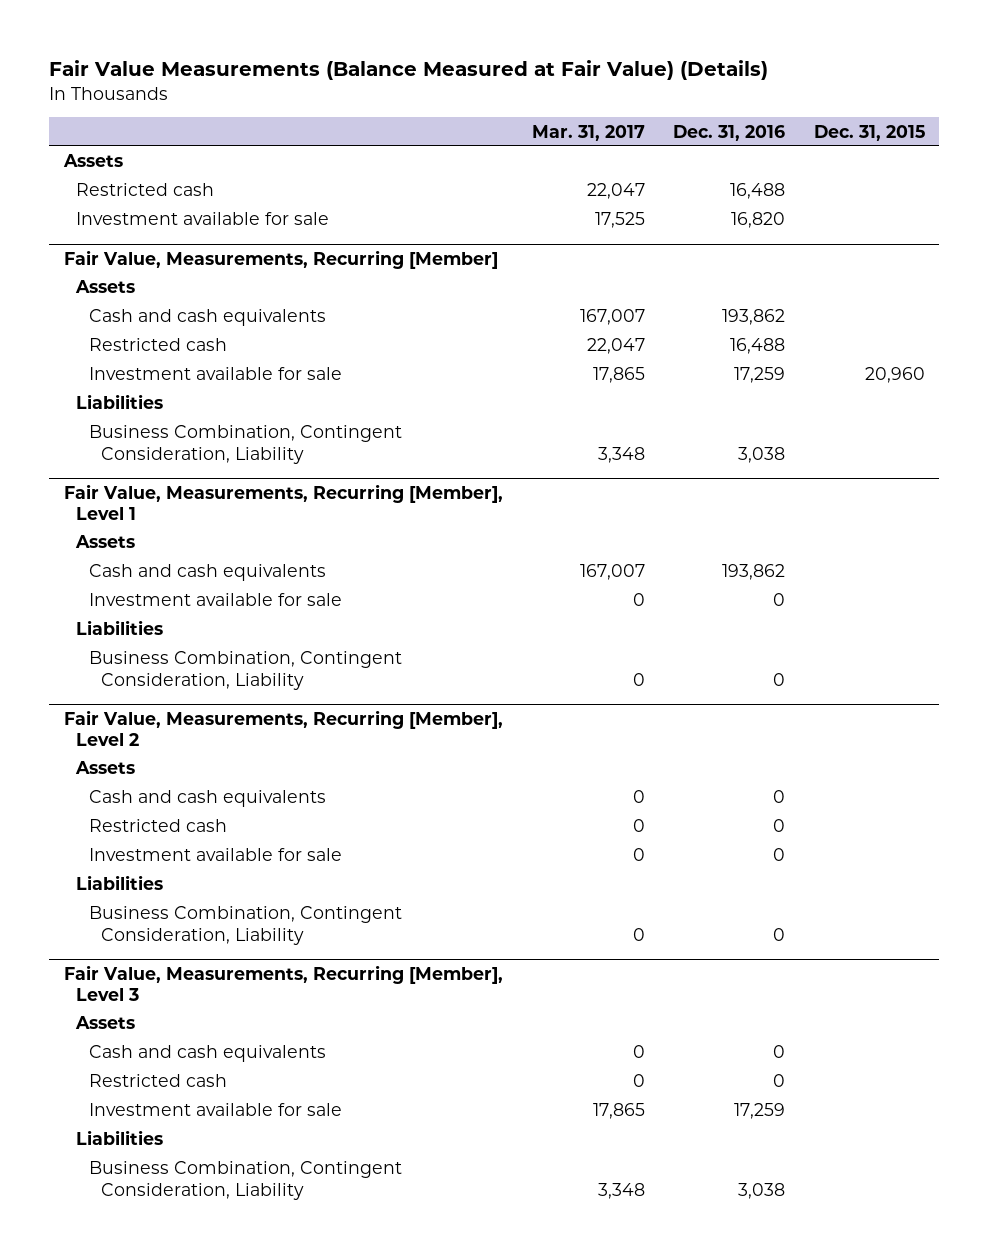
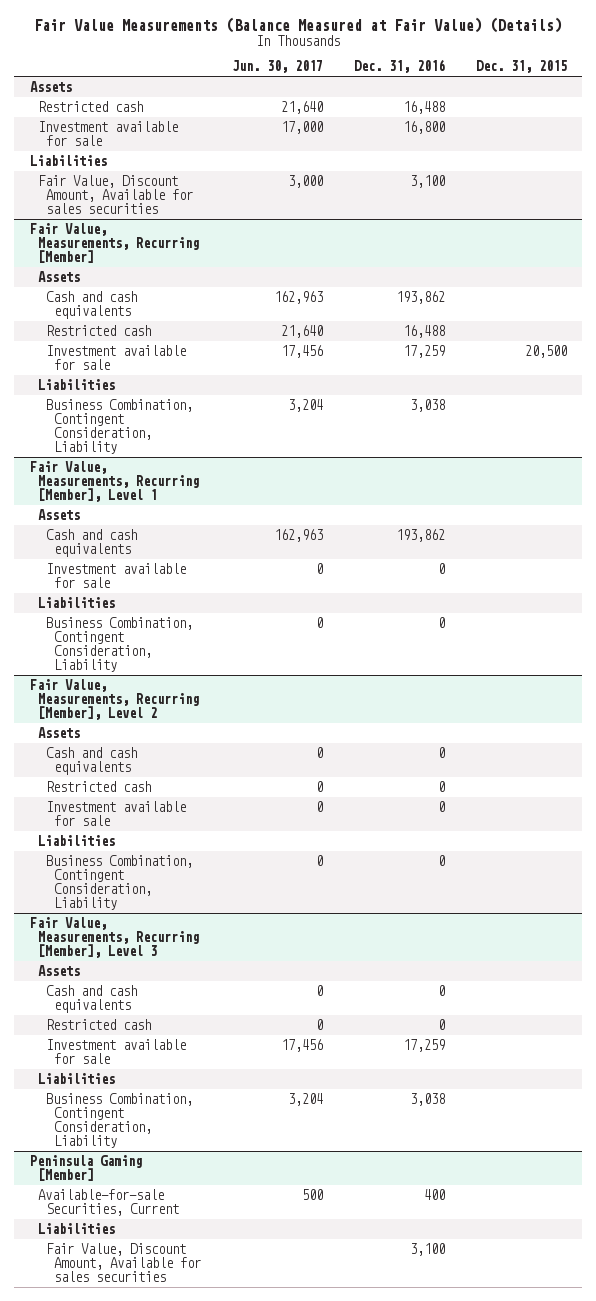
[531,124,645,141] Mar. 31, 2017 -> none
none -> [231,60,323,74] Jun. 30, 2017
[731,212,786,229] 16,820 -> [402,120,445,134] 16,800
none -> [29,154,107,166] Liabilities
none -> [37,174,193,214] Fair Value, Discount Amount, Available for sales securities
[864,367,925,384] 20,960 -> [524,344,567,358] 20,500
none -> [29,1154,142,1181] Peninsula Gaming [Member]
none -> [37,1188,179,1216] Available-for-sale Securities, Current
none -> [37,1222,115,1234] Liabilities
none -> [45,1242,201,1282] Fair Value, Discount Amount, Available for sales securities

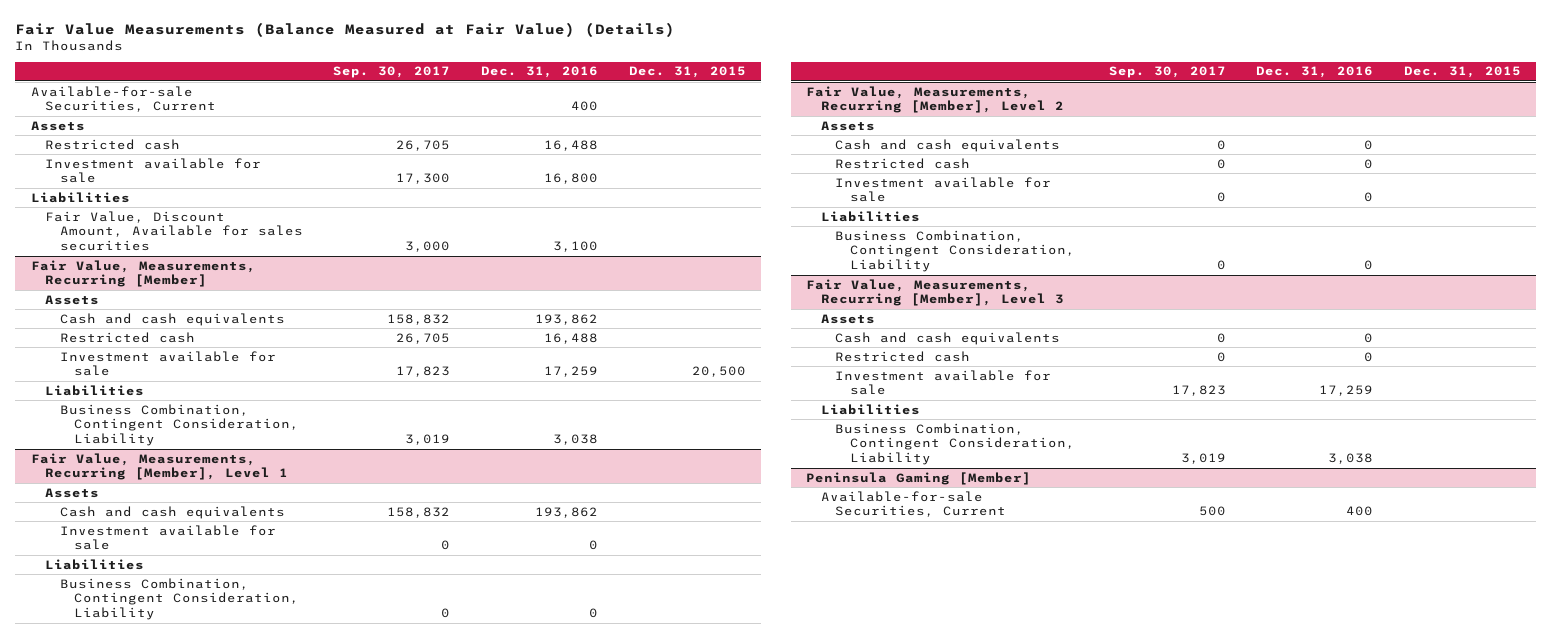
[231,60,323,74] Jun. 30, 2017 -> none
none -> [333,66,451,79] Sep. 30, 2017
none -> [30,85,217,113] Available-for-sale Securities, Current
[37,1222,115,1234] Liabilities -> none
[45,1242,201,1282] Fair Value, Discount Amount, Available for sales securities -> none

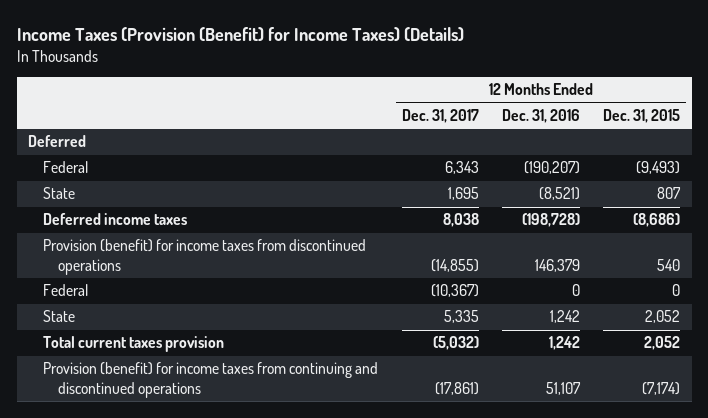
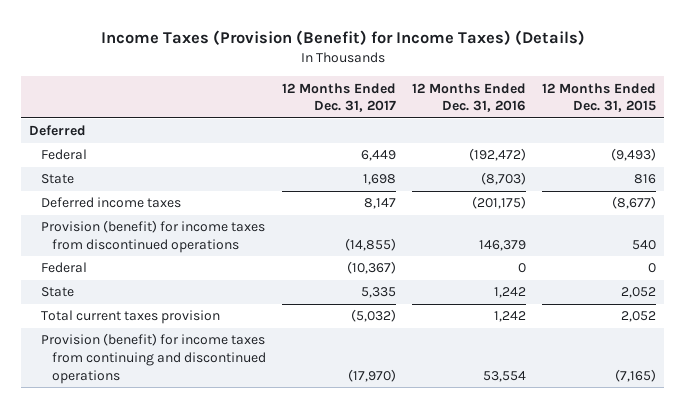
[444,161,479,175] 6,343 -> [361,150,397,162] 6,449
[523,161,580,175] (190,207) -> [469,148,527,162] (192,472)
[447,187,479,201] 1,695 -> [363,174,397,186] 1,698
[538,187,580,201] (8,521) -> [481,172,527,186] (8,703)
[656,187,681,200] 807 -> [634,174,657,185] 816
[442,213,479,228] 8,038 -> [364,198,397,210] 8,147
[521,213,580,228] (198,728) -> [472,196,527,210] (201,175)
[632,213,680,228] (8,686) -> [612,196,657,210] (8,677)
[434,381,479,395] (17,861) -> [348,369,397,383] (17,970)
[545,381,581,395] 51,107 -> [483,371,527,383] 53,554
[641,381,680,395] (7,174) -> [615,369,657,383] (7,165)

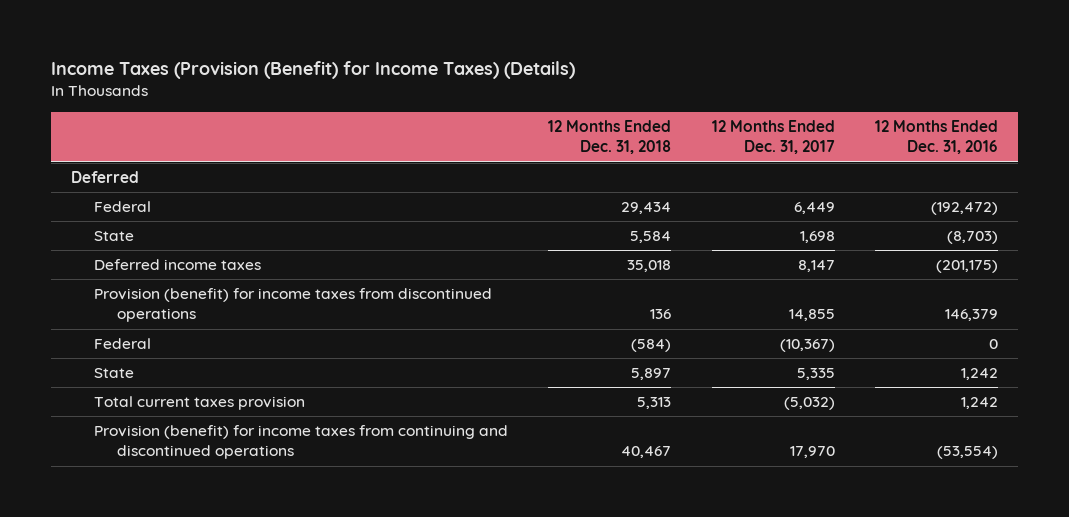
[542,82,657,113] 12 Months Ended Dec. 31, 2015 -> none
none -> [548,120,672,155] 12 Months Ended Dec. 31, 2018
[345,238,397,252] (14,855) -> [788,309,835,322] 14,855
[348,369,397,383] (17,970) -> [789,446,835,459] 17,970
[483,371,527,383] 53,554 -> [936,446,998,460] (53,554)

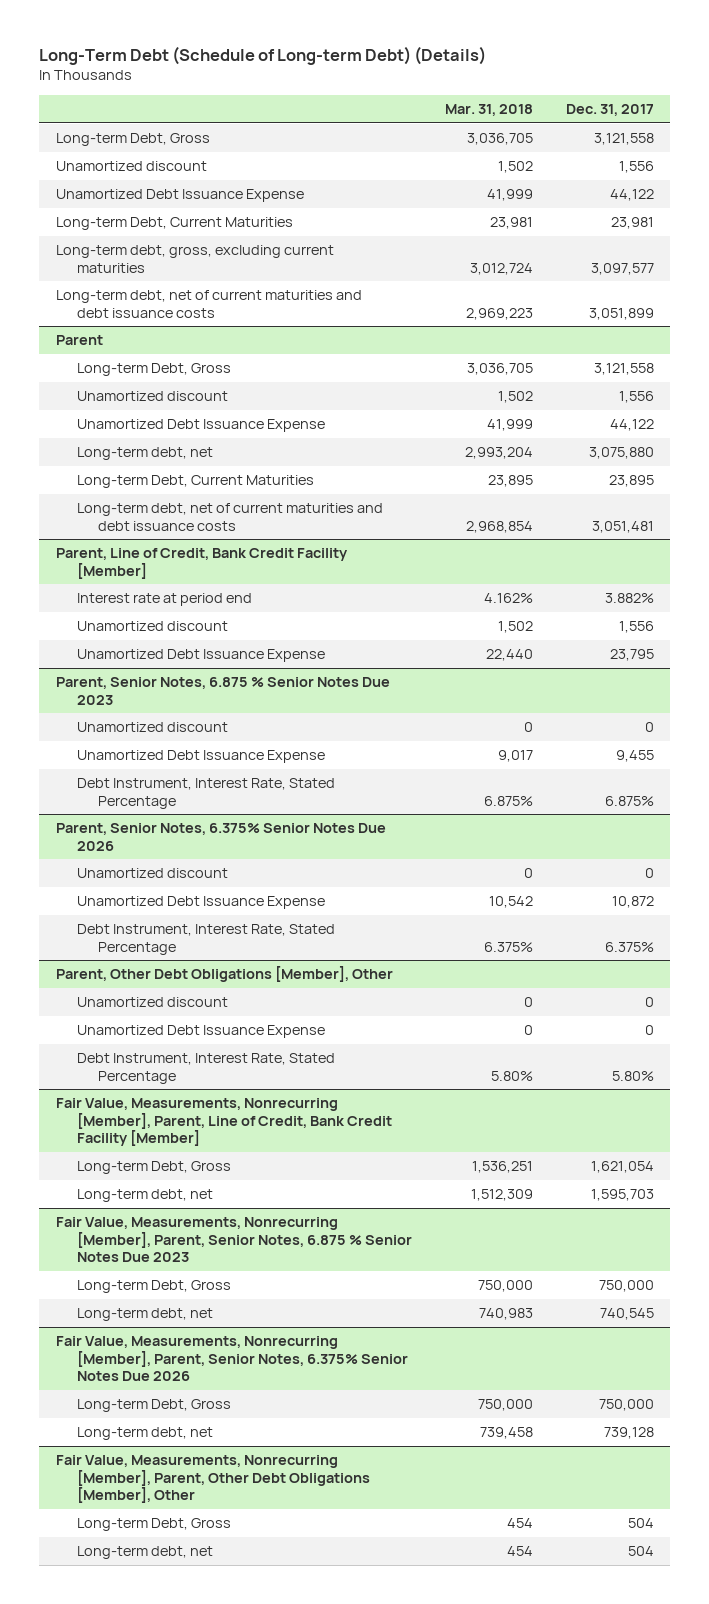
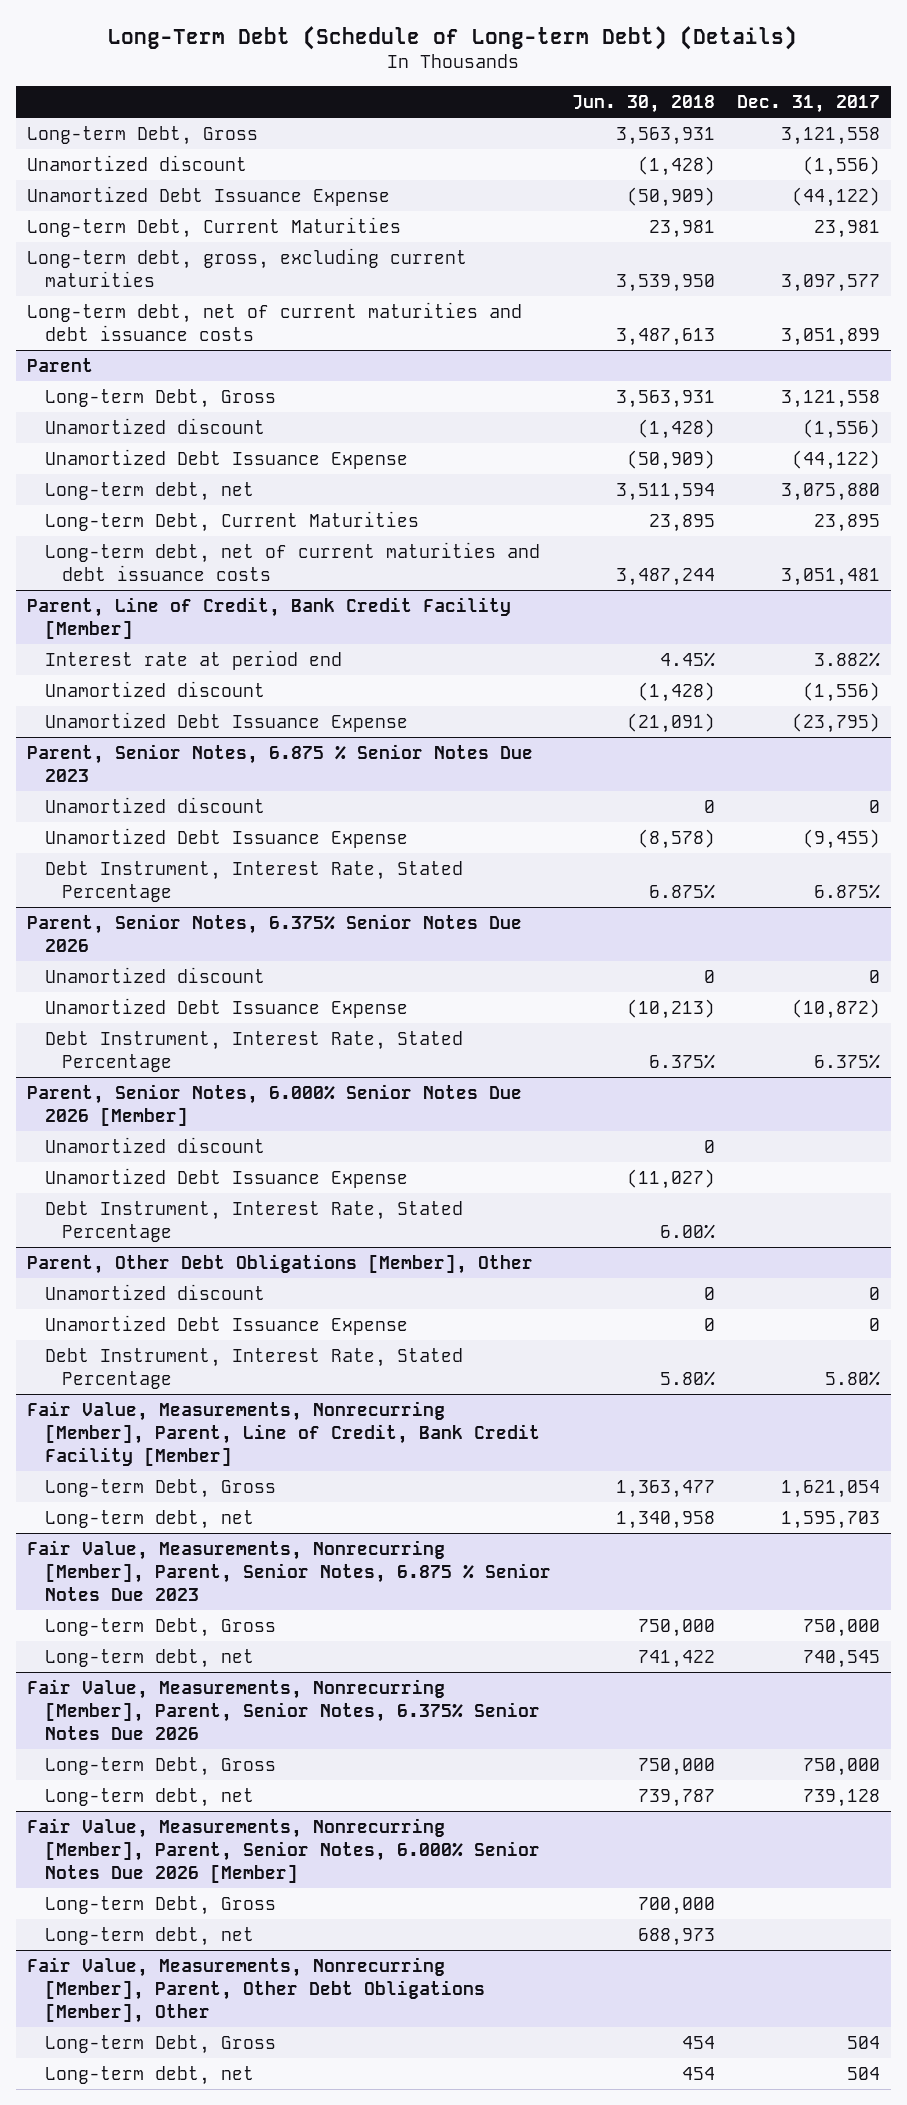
[444,103,533,116] Mar. 31, 2018 -> none
none -> [572,94,716,113] Jun. 30, 2018
[618,161,654,174] 1,556 -> [802,155,880,176] (1,556)
[609,189,654,202] 44,122 -> [791,186,880,207] (44,122)
[618,391,654,404] 1,556 -> [802,418,880,439] (1,556)
[609,419,654,432] 44,122 -> [791,449,880,470] (44,122)
[618,621,654,634] 1,556 -> [802,681,880,702] (1,556)
[609,649,654,662] 23,795 -> [791,712,880,733] (23,795)
[615,750,654,763] 9,455 -> [802,828,880,849] (9,455)
[611,896,654,909] 10,872 -> [791,998,880,1019] (10,872)
none -> [27,1083,523,1126] Parent, Senior Notes, 6.000% Senior Notes Due 2026 [Member]
none -> [44,1136,265,1153] Unamortized discount
none -> [44,1167,408,1188] Unamortized Debt Issuance Expense
none -> [44,1200,463,1242] Debt Instrument, Interest Rate, Stated Percentage
none -> [27,1817,540,1884] Fair Value, Measurements, Nonrecurring [Member], Parent, Senior Notes, 6.000% Senior Notes Due 2026 [Member]
none -> [44,1895,276,1915] Long-term Debt, Gross
none -> [44,1926,254,1946] Long-term debt, net

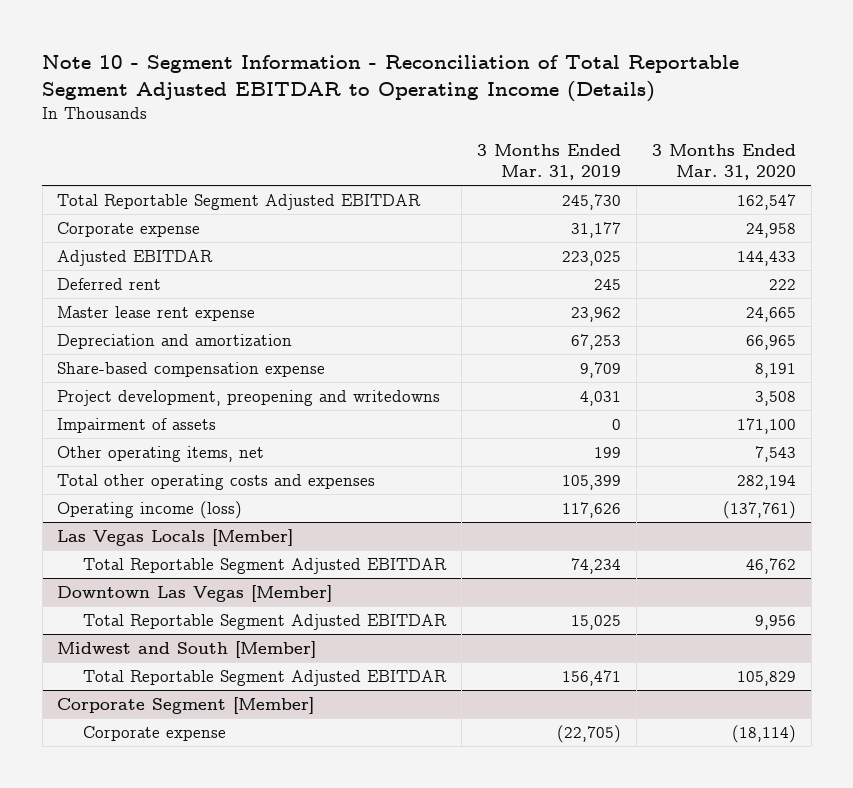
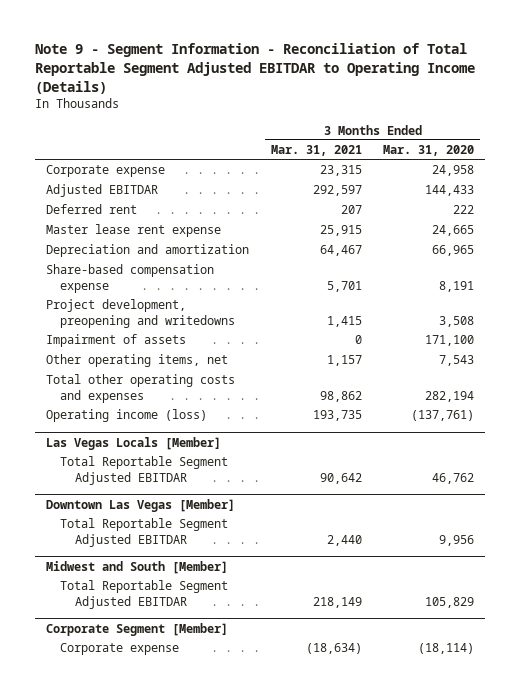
[42,54,740,102] Note 10 - Segment Information - Reconciliation of Total Reportable Segment Adjusted EBITDAR to Operating Income (Details) -> [35,43,476,94] Note 9 - Segment Information - Reconciliation of Total Reportable Segment Adjusted EBITDAR to Operating Income (Details)
[477,143,622,181] 3 Months Ended Mar. 31, 2019 -> none
none -> [270,145,362,157] Mar. 31, 2021
[57,193,422,210] Total Reportable Segment Adjusted EBITDAR -> none

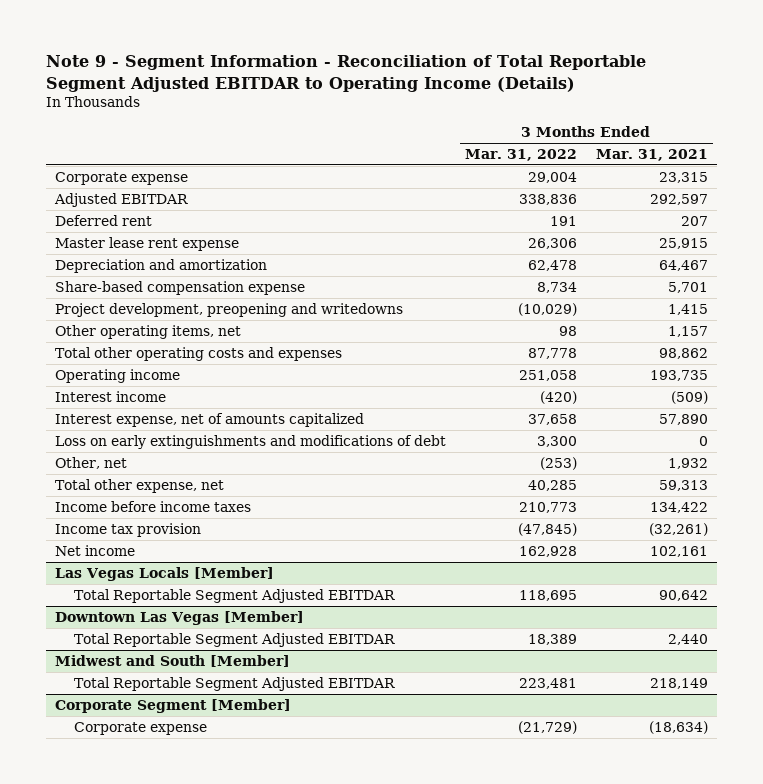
[383,145,475,157] Mar. 31, 2020 -> none
none -> [464,148,577,161] Mar. 31, 2022
[46,334,187,348] Impairment of assets -> none
[46,409,208,423] Operating income (loss) -> [54,368,180,383] Operating income
none -> [54,390,166,402] Interest income
none -> [54,412,364,427] Interest expense, net of amounts capitalized
none -> [54,434,446,449] Loss on early extinguishments and modifications of debt
none -> [54,456,127,469] Other, net
none -> [54,478,224,493] Total other expense, net
none -> [54,500,251,512] Income before income taxes
none -> [54,522,201,537] Income tax provision
none -> [54,544,135,556] Net income

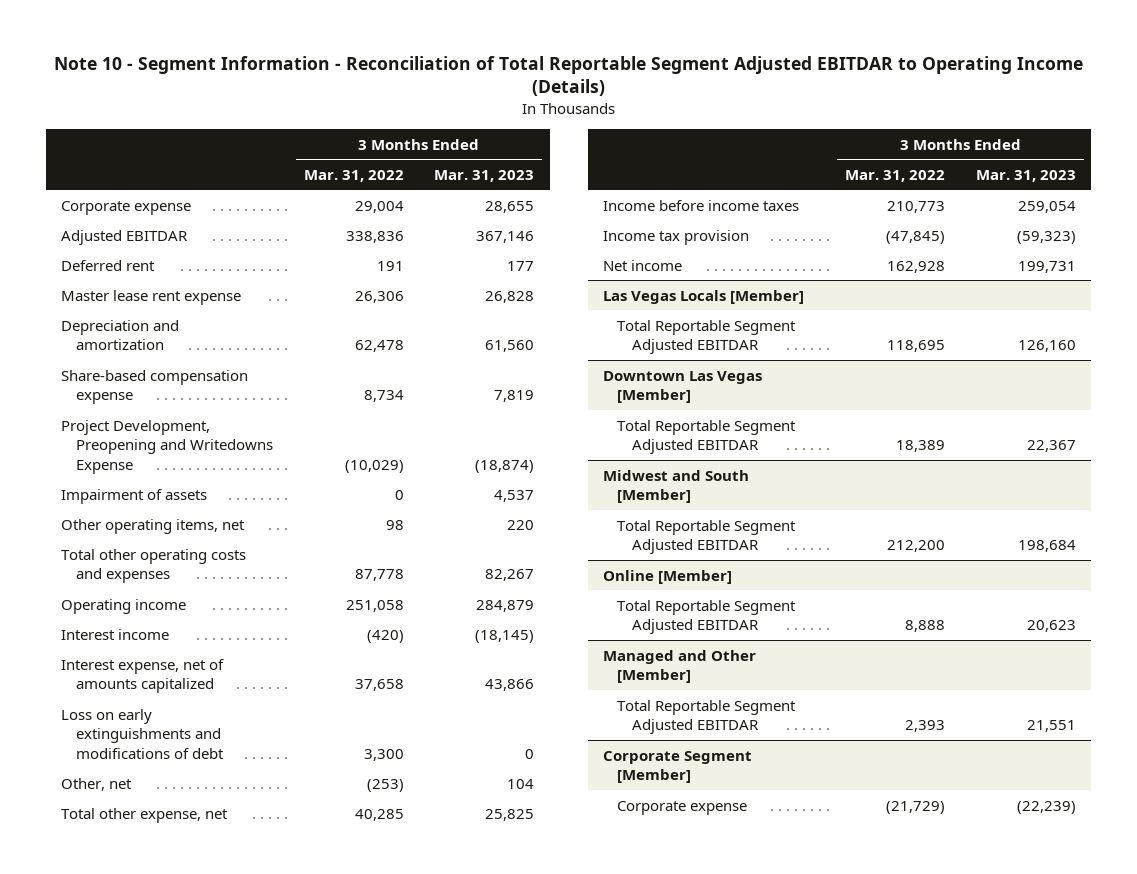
[45,55,646,92] Note 9 - Segment Information - Reconciliation of Total Reportable Segment Adjusted EBITDAR to Operating Income (Details) -> [53,55,1083,97] Note 10 - Segment Information - Reconciliation of Total Reportable Segment Adjusted EBITDAR to Operating Income (Details)
[595,148,708,161] Mar. 31, 2021 -> none
none -> [434,169,535,182] Mar. 31, 2023
[54,302,403,317] Project development, preopening and writedowns -> [61,419,273,474] Project Development, Preopening and Writedowns Expense
none -> [61,488,208,504] Impairment of assets
[518,677,577,689] 223,481 -> [887,540,946,553] 212,200
none -> [603,569,733,584] Online [Member]
none -> [617,599,797,635] Total Reportable Segment Adjusted EBITDAR
none -> [603,649,757,684] Managed and Other [Member]
none -> [617,699,797,735] Total Reportable Segment Adjusted EBITDAR

